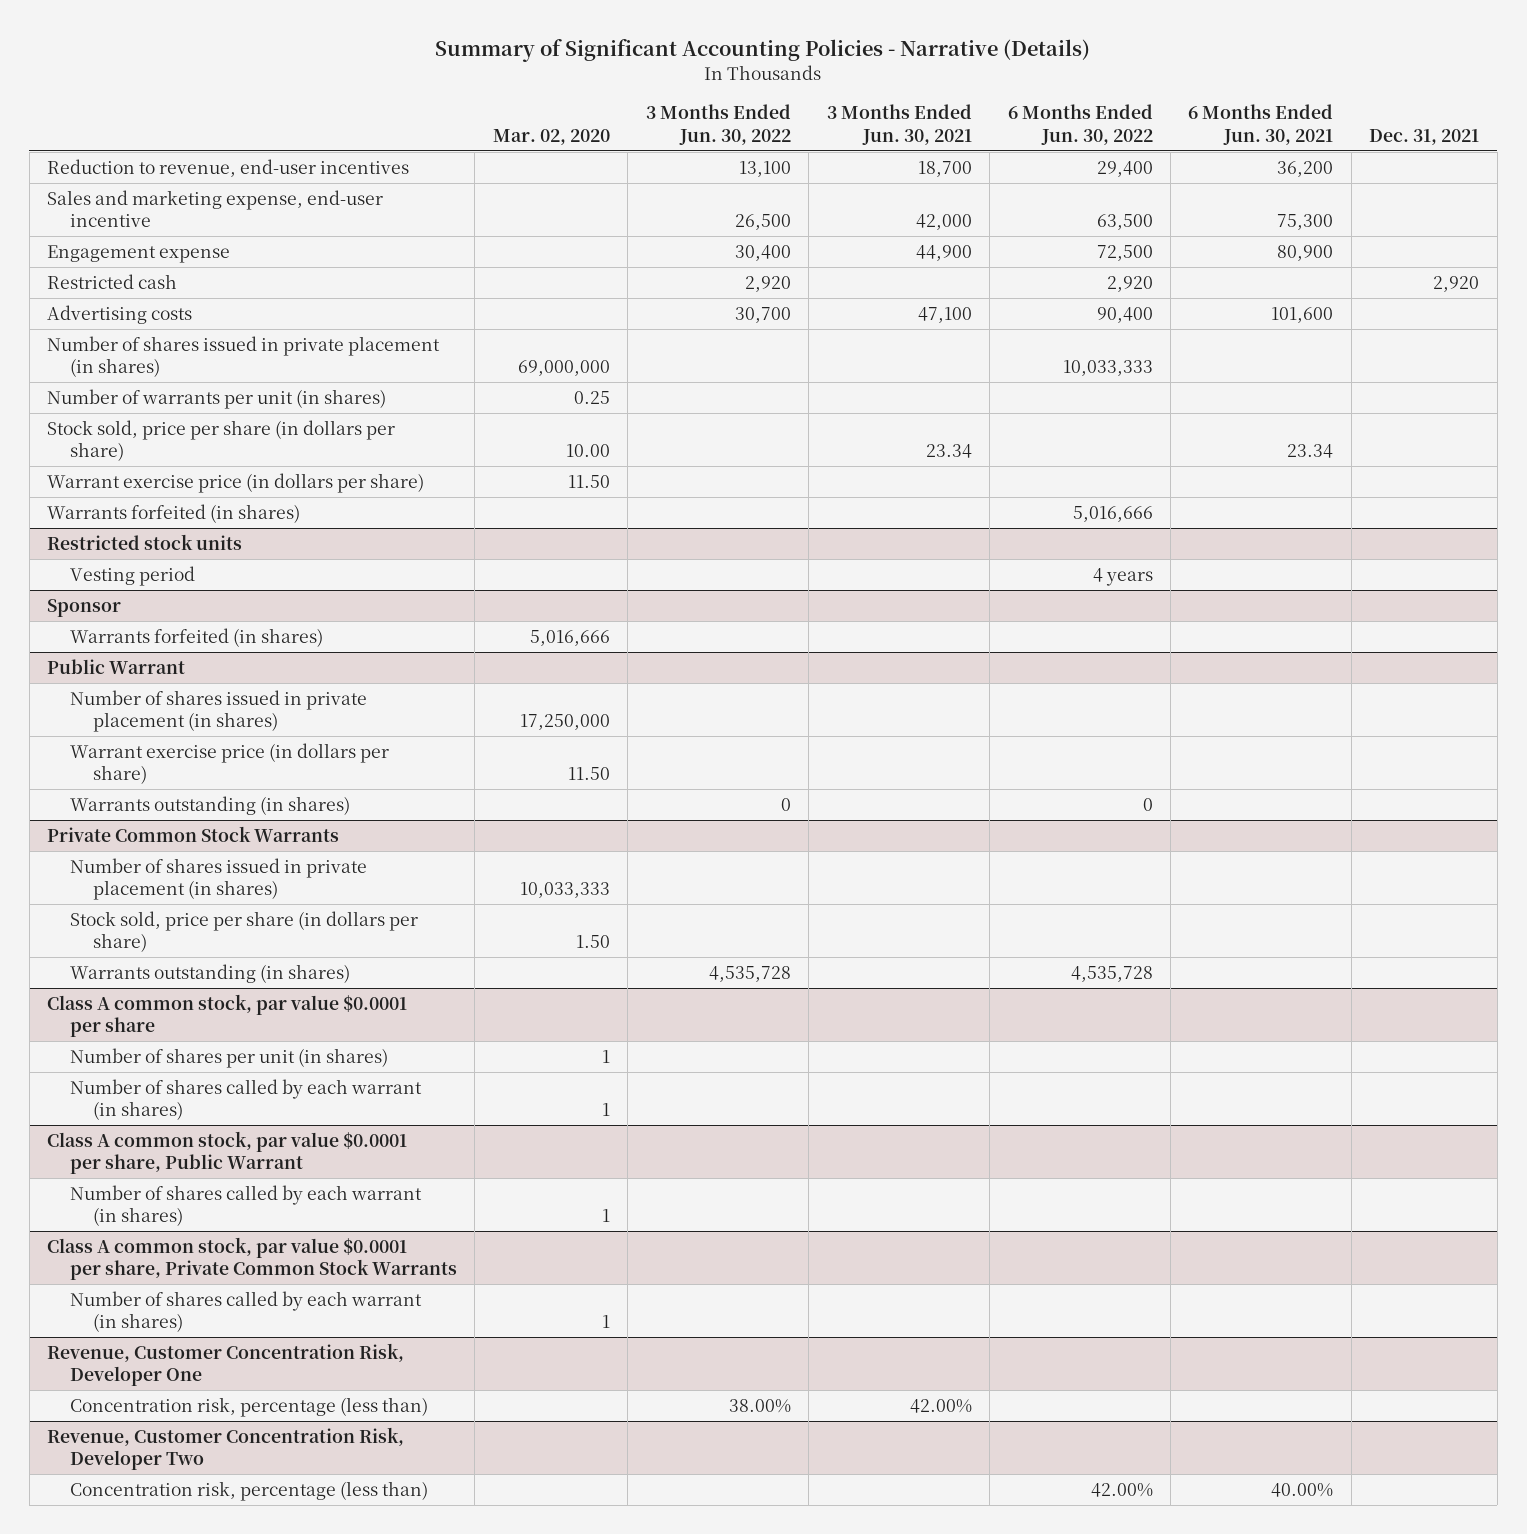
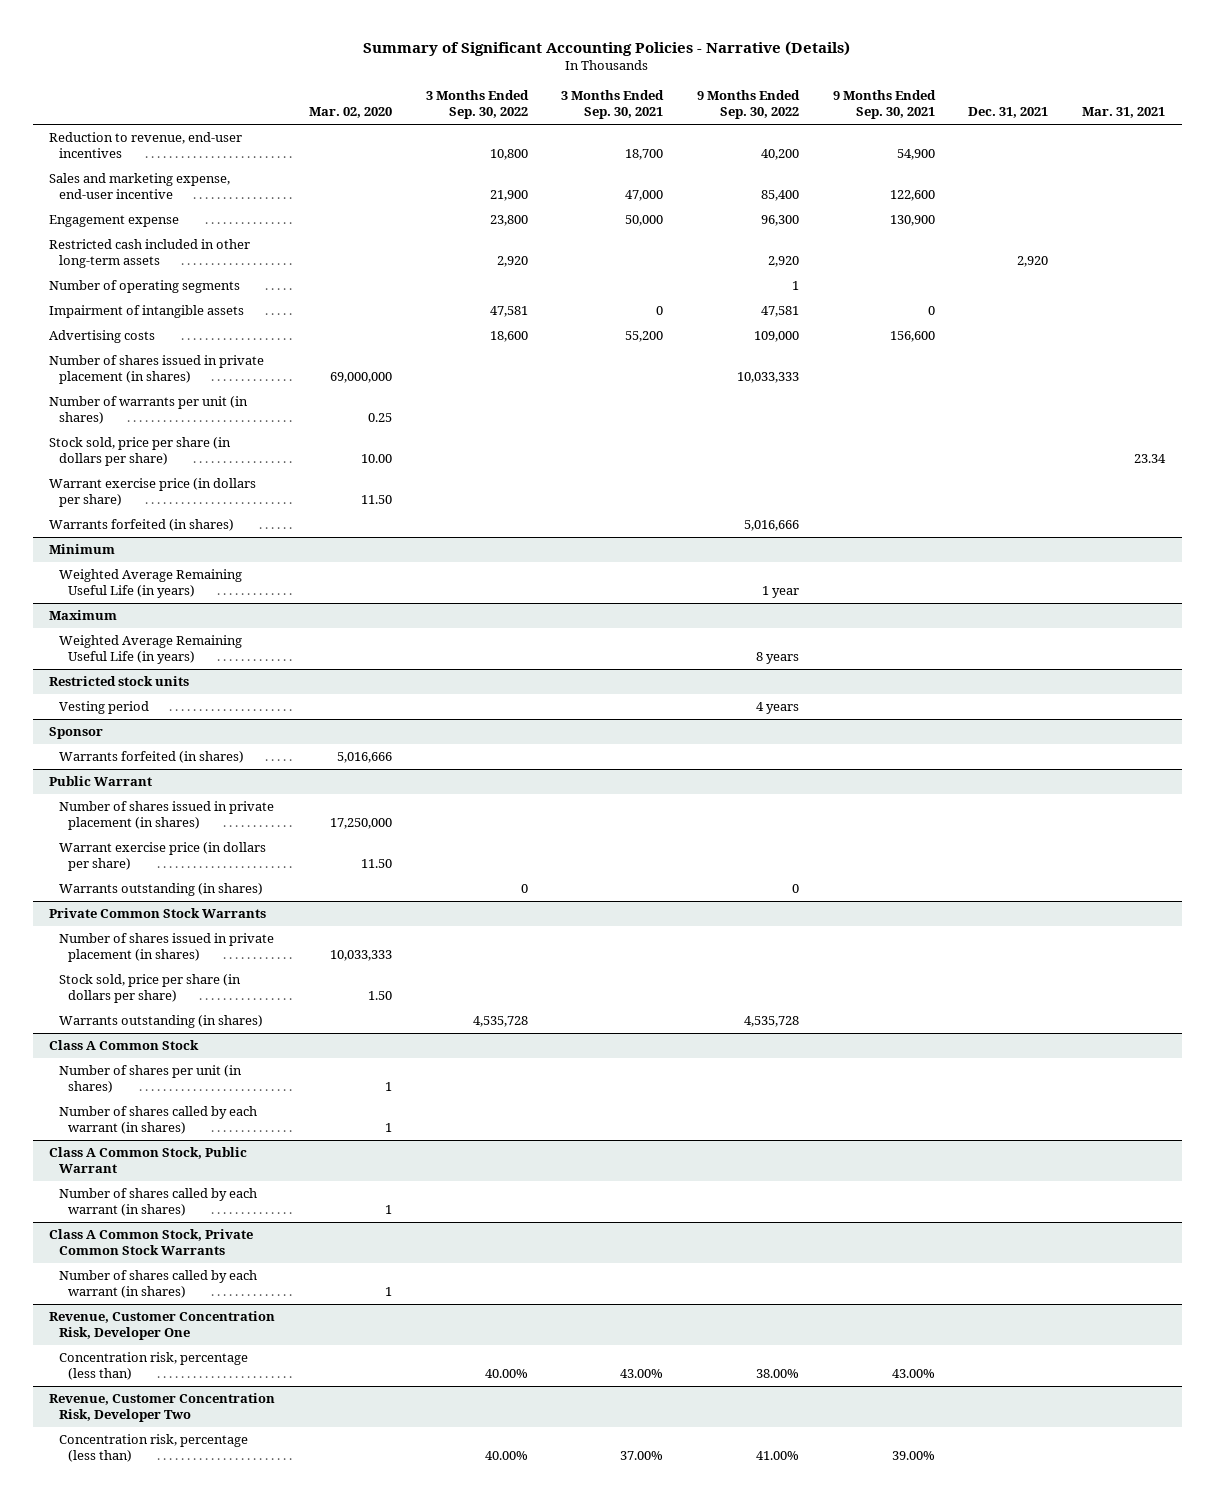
[645,104,791,145] 3 Months Ended Jun. 30, 2022 -> none
[826,104,972,145] 3 Months Ended Jun. 30, 2021 -> none
[1007,104,1153,145] 6 Months Ended Jun. 30, 2022 -> none
[1188,104,1334,145] 6 Months Ended Jun. 30, 2021 -> none
none -> [425,90,529,120] 3 Months Ended Sep. 30, 2022
none -> [561,90,665,120] 3 Months Ended Sep. 30, 2021
none -> [696,90,800,120] 9 Months Ended Sep. 30, 2022
none -> [832,90,936,120] 9 Months Ended Sep. 30, 2021
none -> [1081,107,1165,119] Mar. 31, 2021
[47,273,178,289] Restricted cash -> [49,239,251,269] Restricted cash included in other long-term assets
none -> [49,280,241,294] Number of operating segments
none -> [49,305,245,319] Impairment of intangible assets
none -> [49,544,116,555] Minimum
none -> [58,569,242,599] Weighted Average Remaining Useful Life (in years)
none -> [49,610,118,621] Maximum
none -> [58,635,242,665] Weighted Average Remaining Useful Life (in years)
[47,993,408,1038] Class A common stock, par value $0.0001 per share -> [49,1040,200,1051] Class A Common Stock
[47,1130,408,1175] Class A common stock, par value $0.0001 per share, Public Warrant -> [49,1147,248,1174] Class A Common Stock, Public Warrant
[47,1236,458,1281] Class A common stock, par value $0.0001 per share, Private Common Stock Warrants -> [49,1229,254,1256] Class A Common Stock, Private Common Stock Warrants

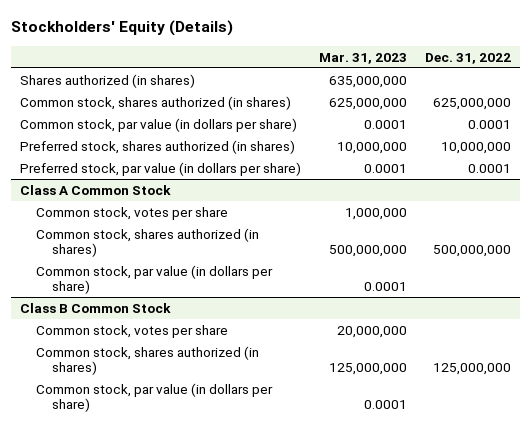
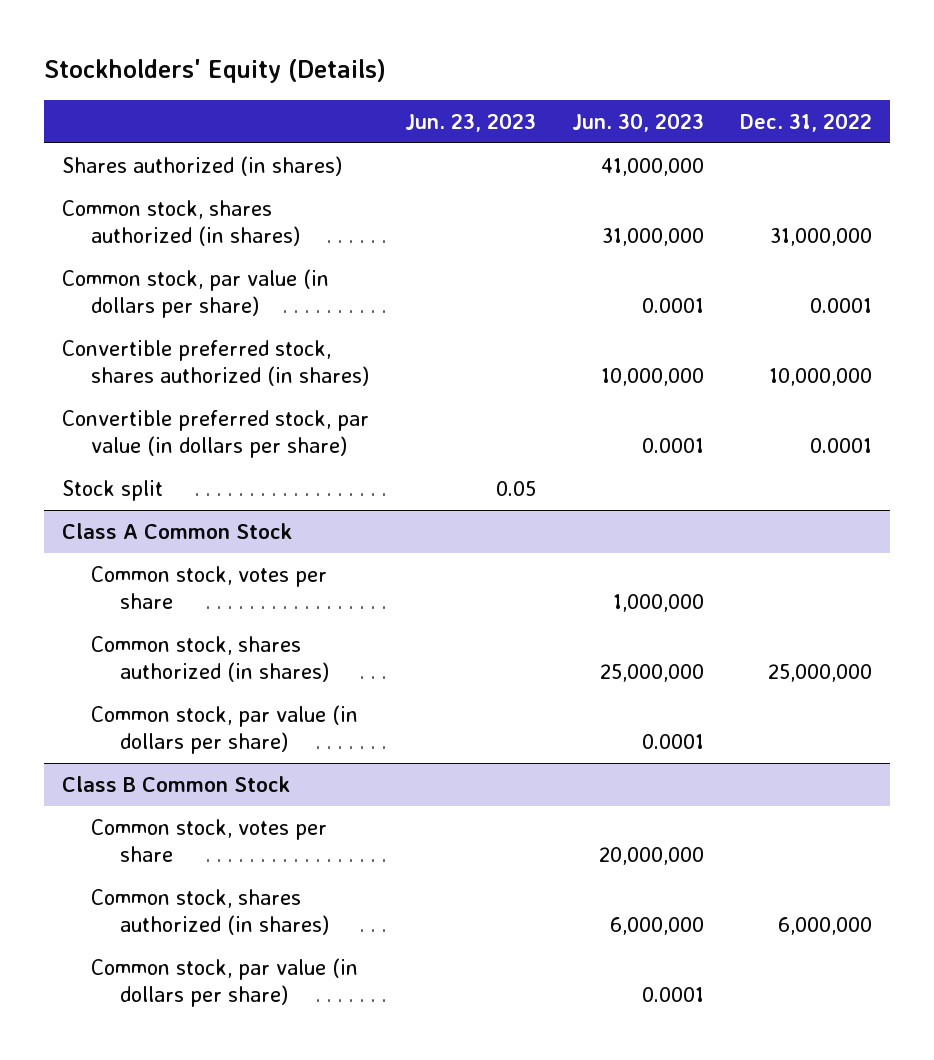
[319,52,408,64] Mar. 31, 2023 -> none
none -> [404,112,536,132] Jun. 23, 2023
none -> [571,112,704,132] Jun. 30, 2023
[433,97,512,110] 625,000,000 -> [769,227,872,246] 31,000,000
[20,139,296,154] Preferred stock, shares authorized (in shares) -> [61,339,369,386] Convertible preferred stock, shares authorized (in shares)
[20,161,302,176] Preferred stock, par value (in dollars per share) -> [61,409,369,458] Convertible preferred stock, par value (in dollars per share)
none -> [61,479,163,501] Stock split
[433,245,512,258] 500,000,000 -> [767,663,872,682] 25,000,000
[433,363,512,376] 125,000,000 -> [777,916,872,935] 6,000,000

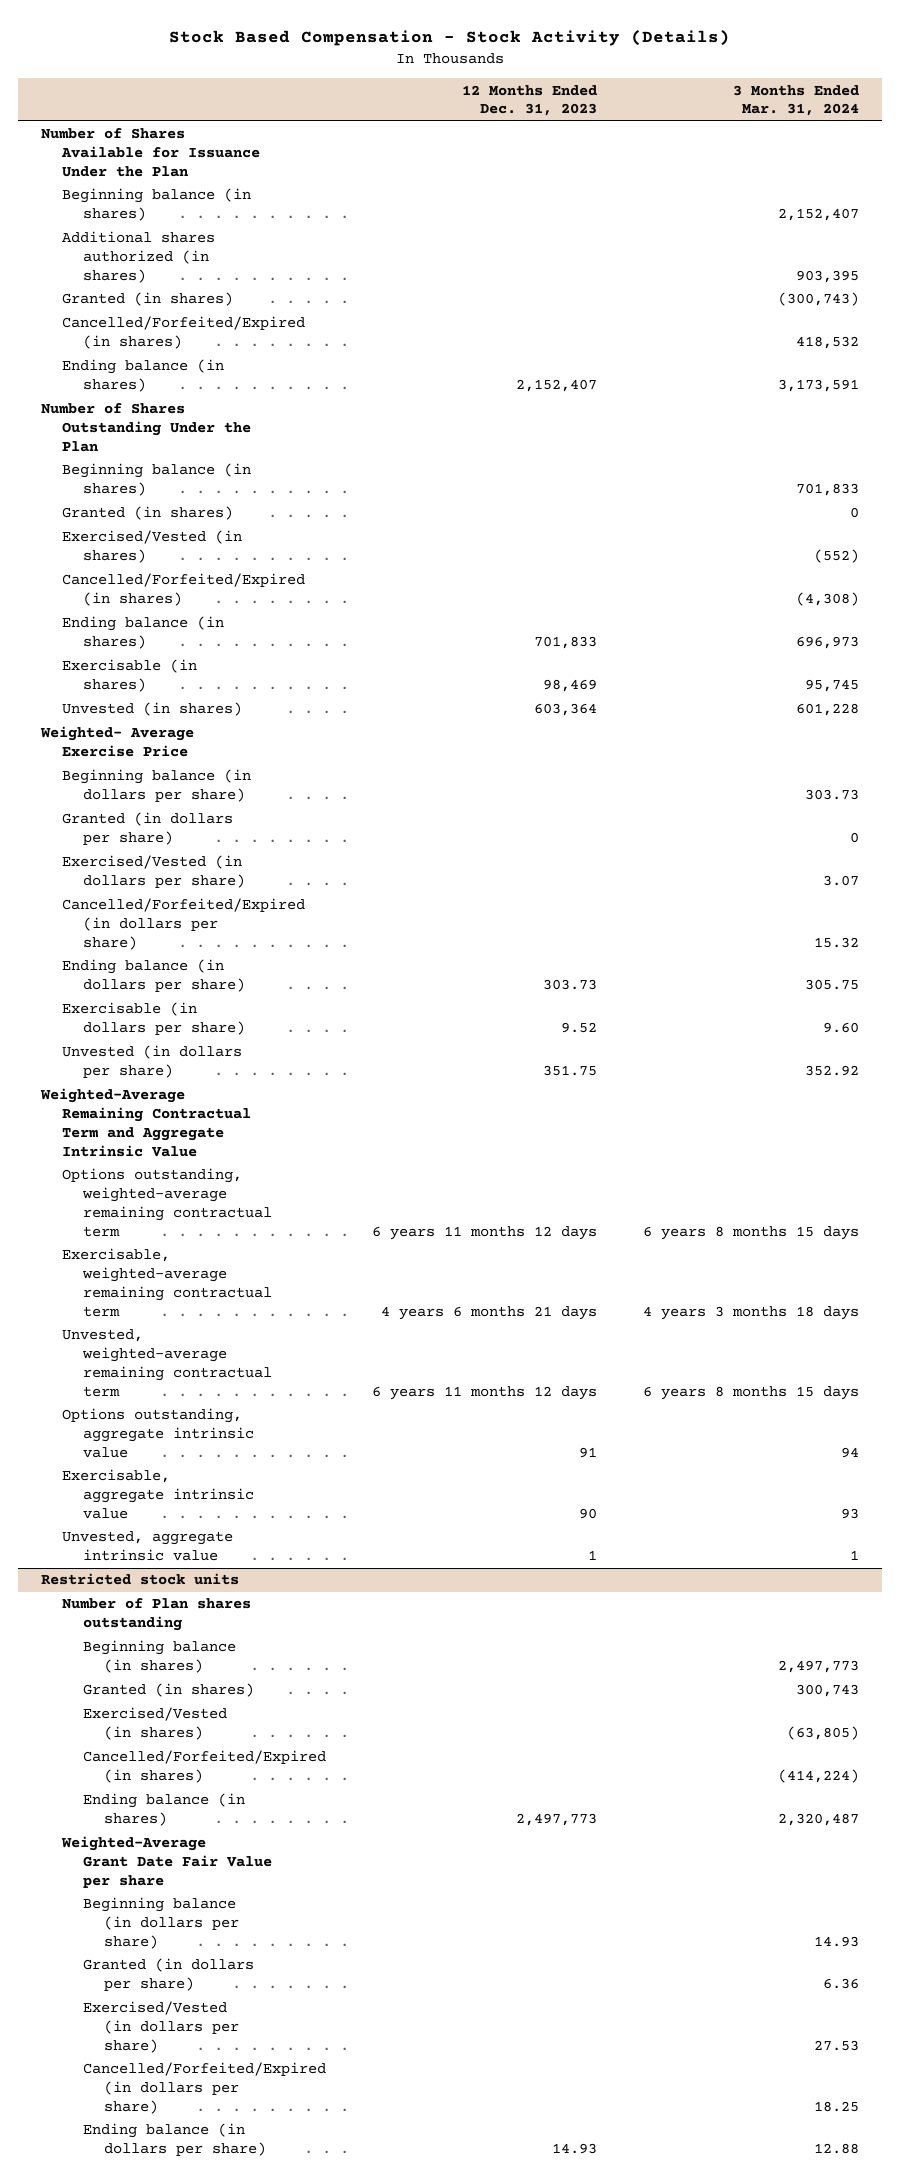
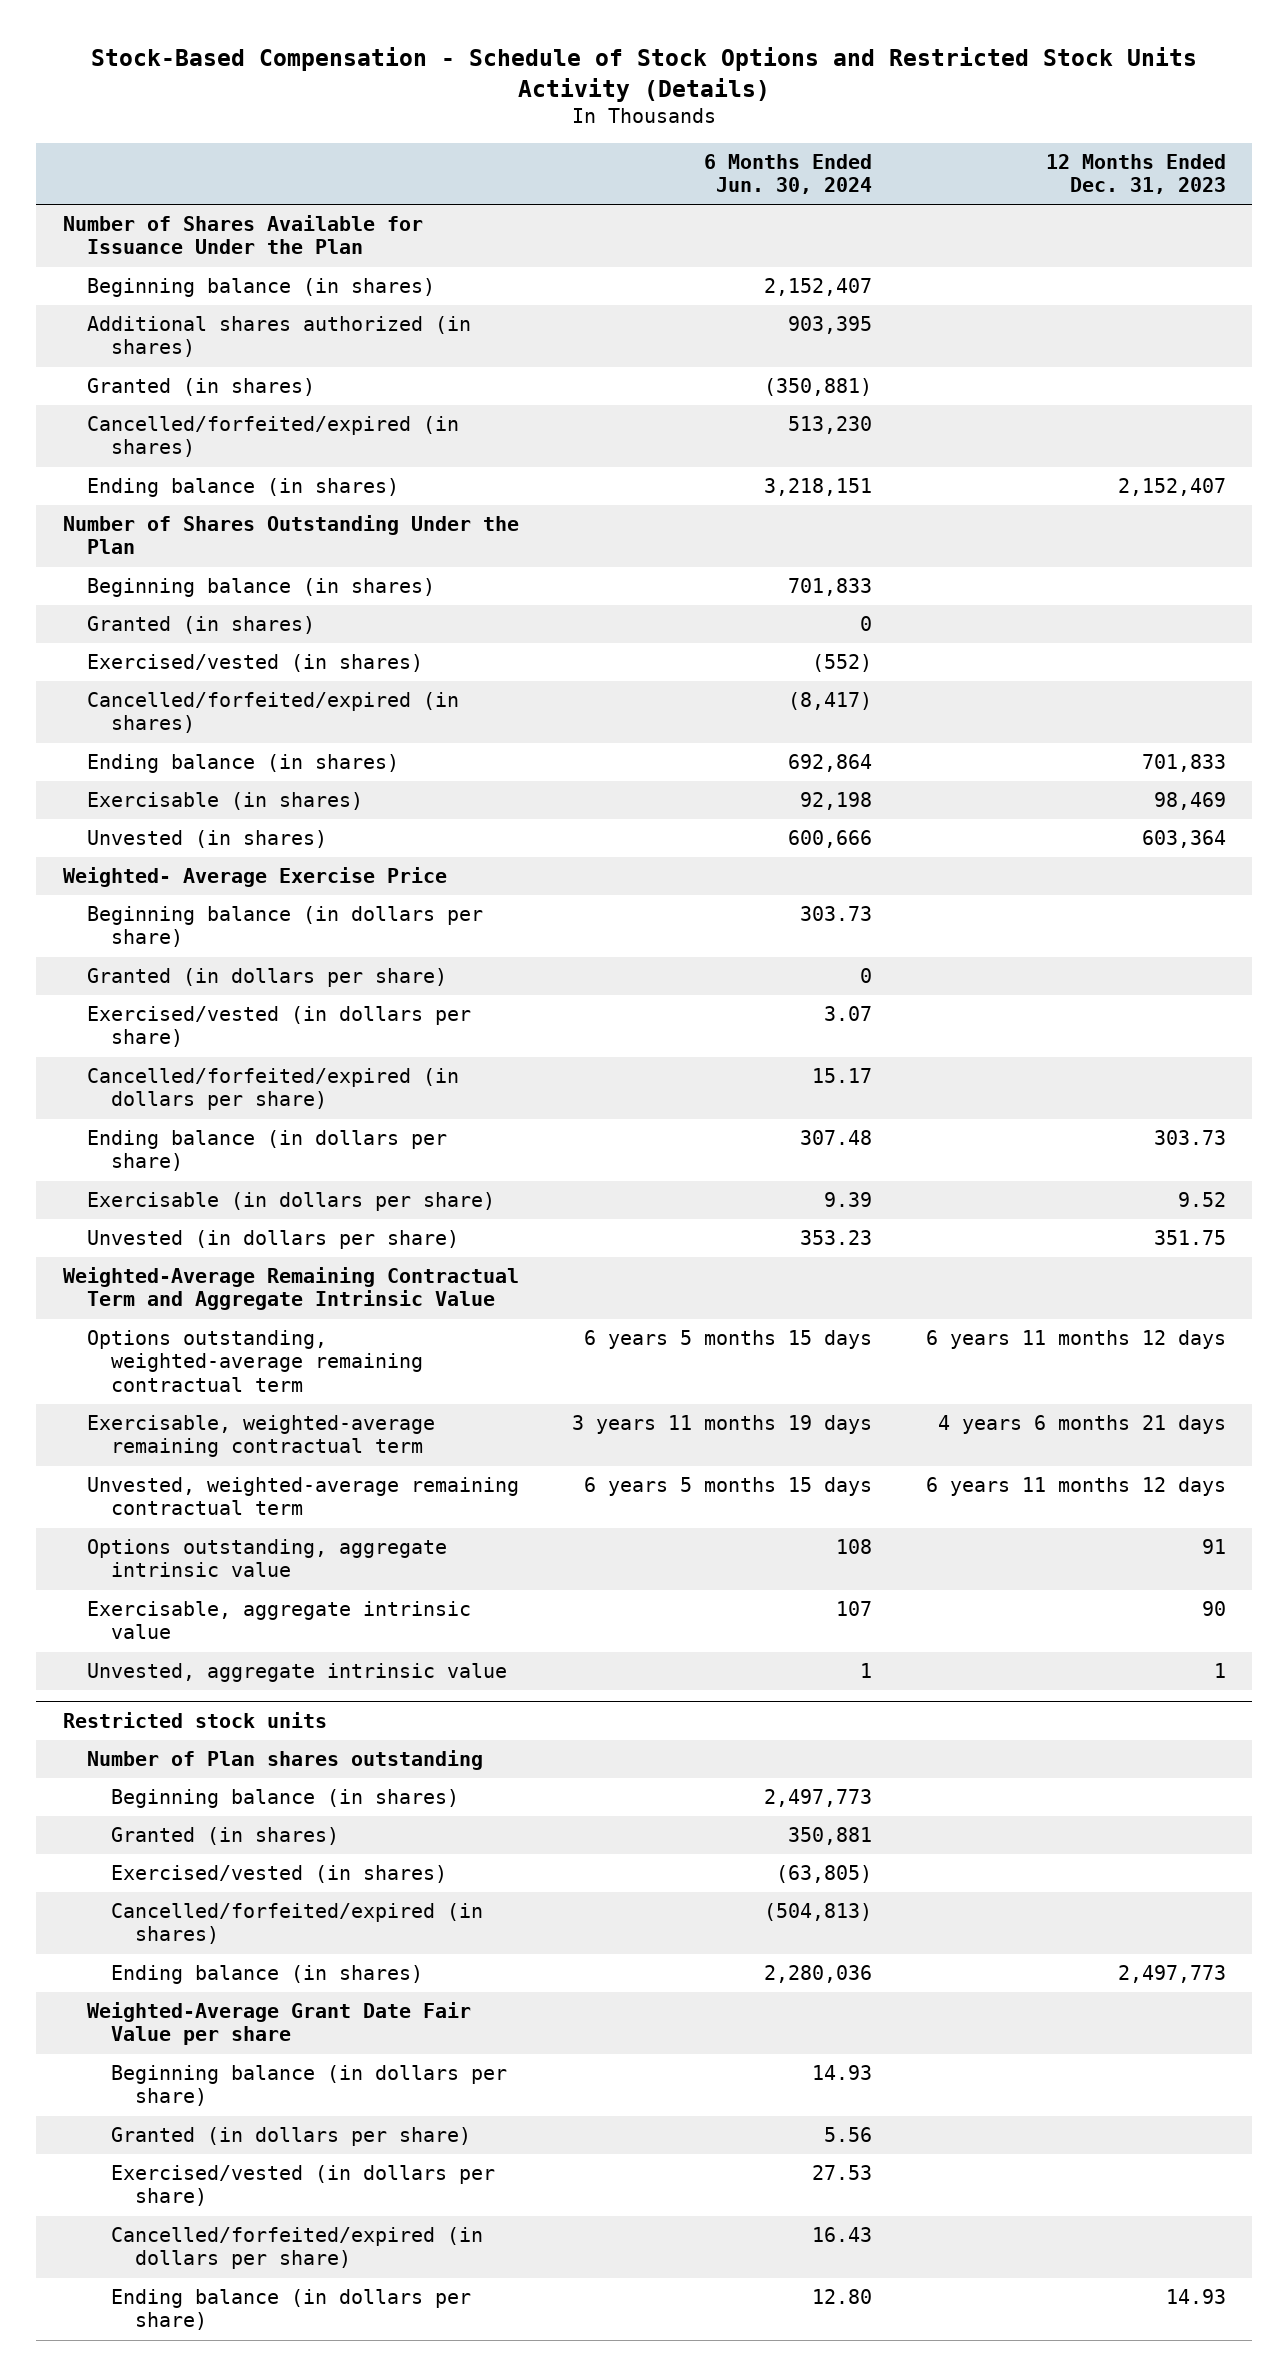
[168,29,730,46] Stock Based Compensation - Stock Activity (Details) -> [91,47,1198,102] Stock-Based Compensation - Schedule of Stock Options and Restricted Stock Units Activity (Details)
[732,84,859,117] 3 Months Ended Mar. 31, 2024 -> none
none -> [704,154,873,195] 6 Months Ended Jun. 30, 2024
[62,316,306,350] Cancelled/Forfeited/Expired (in shares) -> [86,416,459,458] Cancelled/forfeited/expired (in shares)
[62,530,243,564] Exercised/Vested (in shares) -> [86,654,423,673] Exercised/vested (in shares)
[62,573,306,607] Cancelled/Forfeited/Expired (in shares) -> [86,692,459,734] Cancelled/forfeited/expired (in shares)
[62,855,246,889] Exercised/Vested (in dollars per share) -> [86,1006,471,1048] Exercised/vested (in dollars per share)
[62,898,306,950] Cancelled/Forfeited/Expired (in dollars per share) -> [86,1068,459,1111] Cancelled/forfeited/expired (in dollars per share)
[83,1707,228,1741] Exercised/Vested (in shares) -> [110,1865,447,1884] Exercised/vested (in shares)
[83,1750,327,1784] Cancelled/Forfeited/Expired (in shares) -> [110,1903,483,1945] Cancelled/forfeited/expired (in shares)
[83,2001,240,2053] Exercised/Vested (in dollars per share) -> [110,2165,495,2207] Exercised/vested (in dollars per share)
[83,2062,327,2114] Cancelled/Forfeited/Expired (in dollars per share) -> [110,2227,483,2270] Cancelled/forfeited/expired (in dollars per share)

